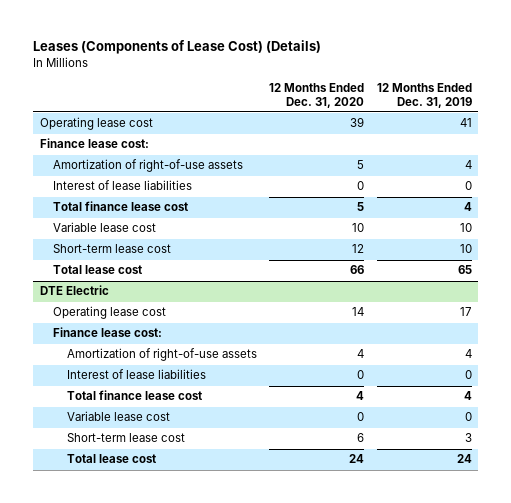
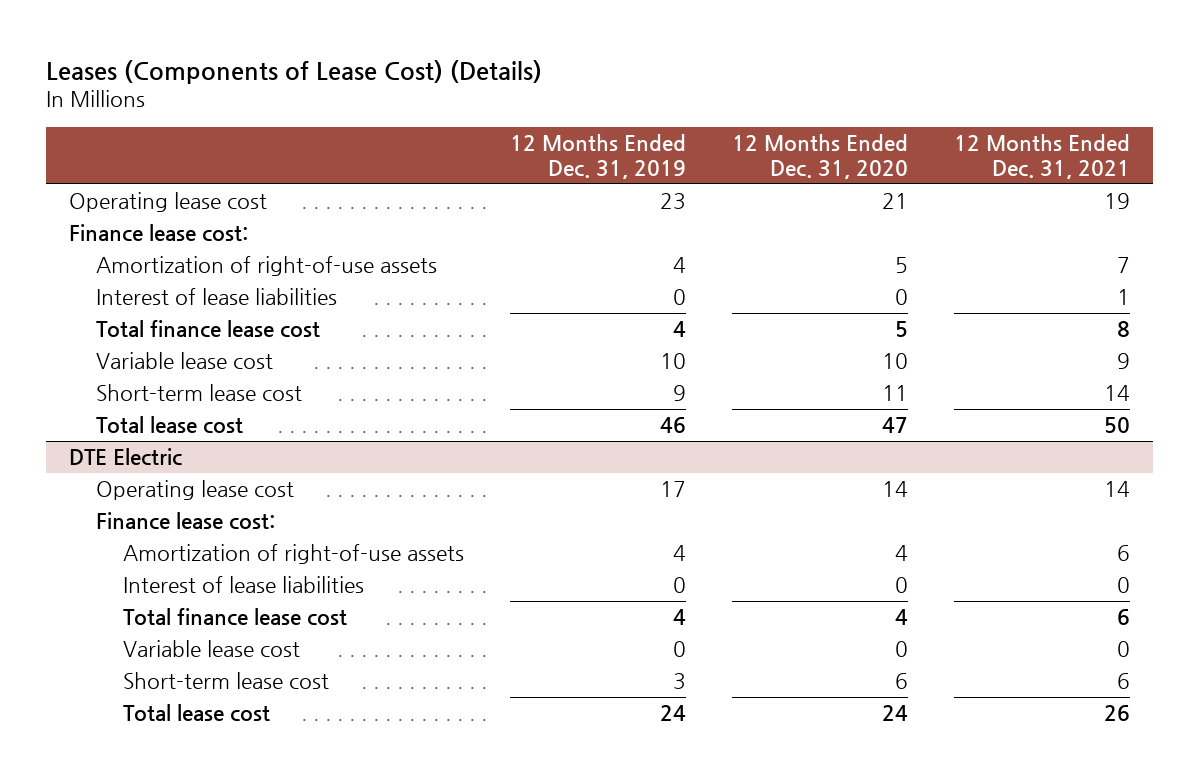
none -> [954,134,1131,180] 12 Months Ended Dec. 31, 2021
[350,117,365,128] 39 -> [882,193,909,210] 21
[459,118,472,128] 41 -> [660,193,687,211] 23
[352,244,365,254] 12 -> [882,385,909,402] 11
[459,244,472,254] 10 -> [673,385,687,402] 9
[350,265,365,275] 66 -> [882,417,909,434] 47
[457,265,472,275] 65 -> [660,417,687,434] 46

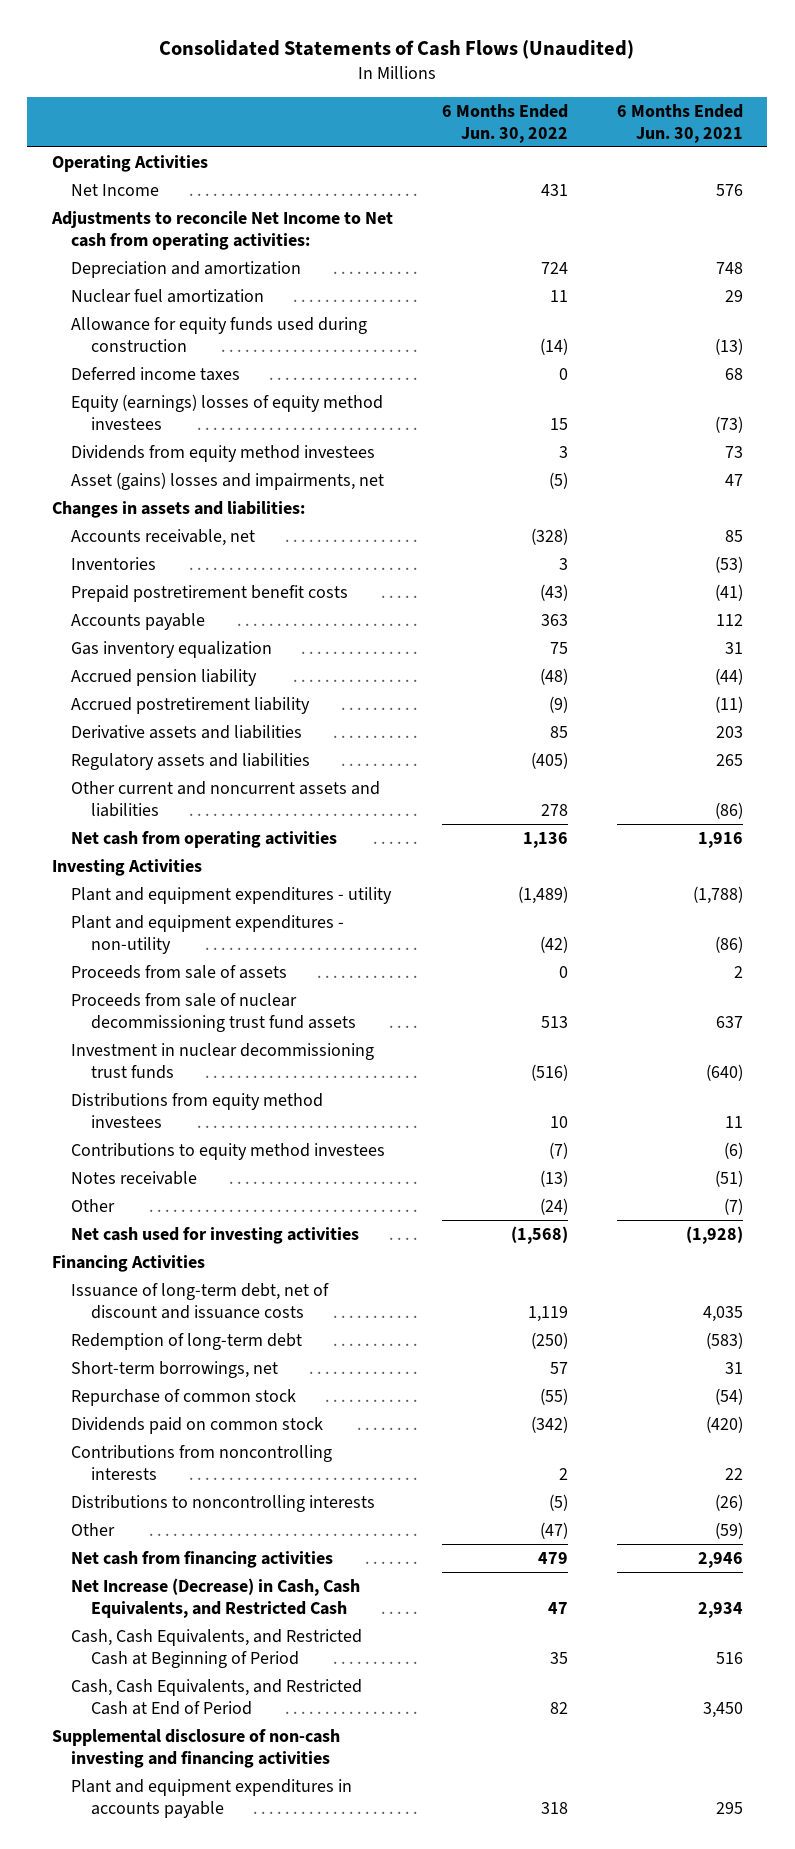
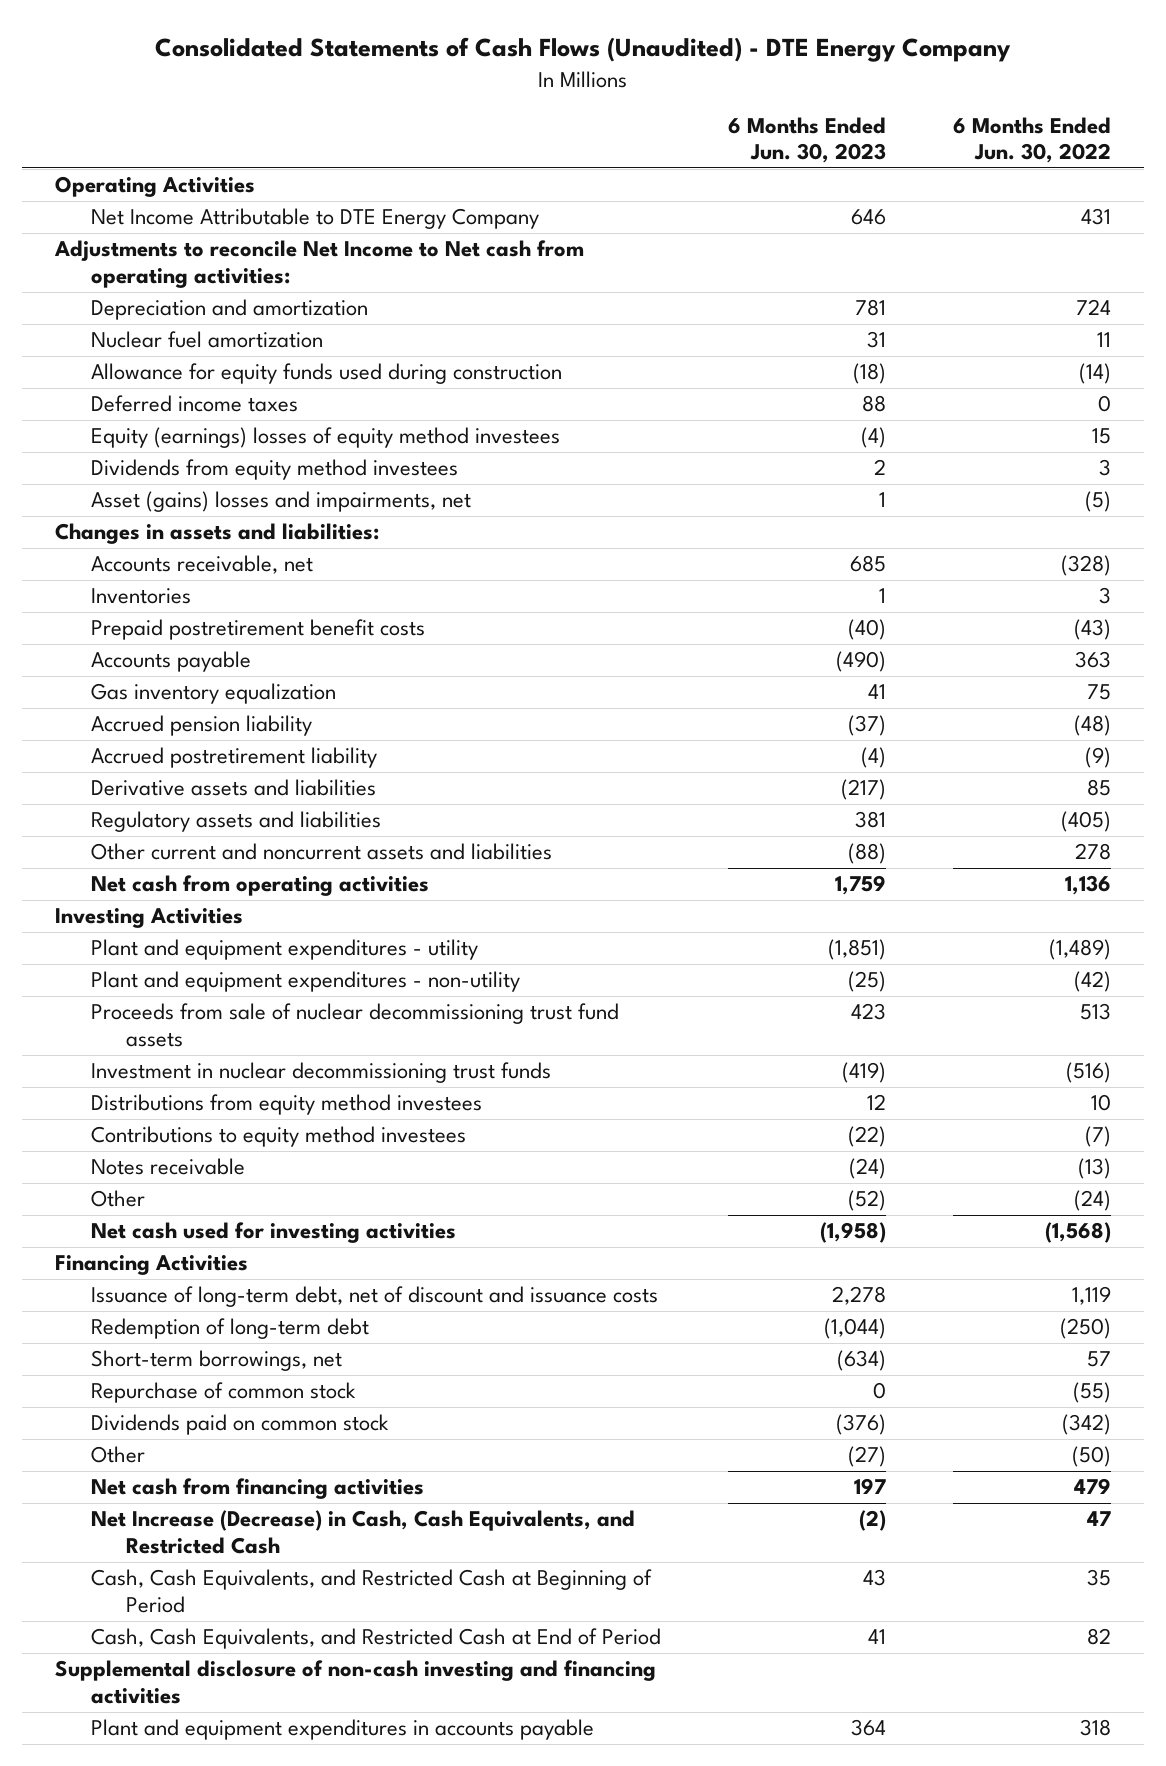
[159,39,635,59] Consolidated Statements of Cash Flows (Unaudited) -> [155,37,1012,63] Consolidated Statements of Cash Flows (Unaudited) - DTE Energy Company
[616,103,743,143] 6 Months Ended Jun. 30, 2021 -> none
none -> [727,116,886,164] 6 Months Ended Jun. 30, 2023
[71,183,160,196] Net Income -> [90,208,539,230] Net Income Attributable to DTE Energy Company
[71,964,288,979] Proceeds from sale of assets -> none
[71,1444,333,1480] Contributions from noncontrolling interests -> none
[71,1494,376,1512] Distributions to noncontrolling interests -> none
[539,1521,568,1539] (47) -> [1071,1446,1111,1468] (50)

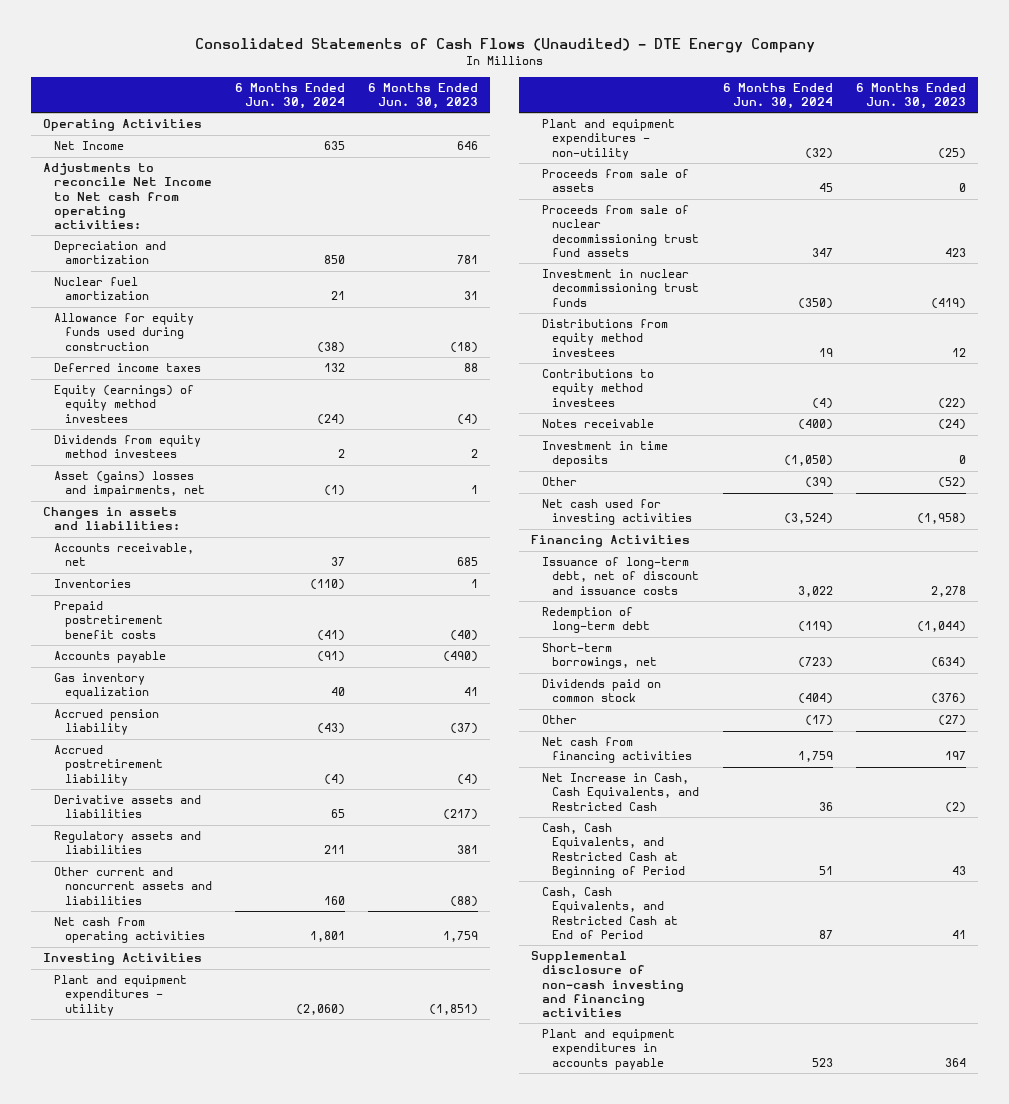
[952,116,1111,164] 6 Months Ended Jun. 30, 2022 -> none
none -> [235,82,346,109] 6 Months Ended Jun. 30, 2024
[90,208,539,230] Net Income Attributable to DTE Energy Company -> [53,141,124,151] Net Income
[90,427,560,449] Equity (earnings) losses of equity method investees -> [53,385,194,423] Equity (earnings) of equity method investees
none -> [541,169,689,193] Proceeds from sale of assets
none -> [541,441,668,468] Investment in time deposits
[90,1382,356,1404] Repurchase of common stock -> none
[90,1510,635,1554] Net Increase (Decrease) in Cash, Cash Equivalents, and Restricted Cash -> [541,773,700,811] Net Increase in Cash, Cash Equivalents, and Restricted Cash

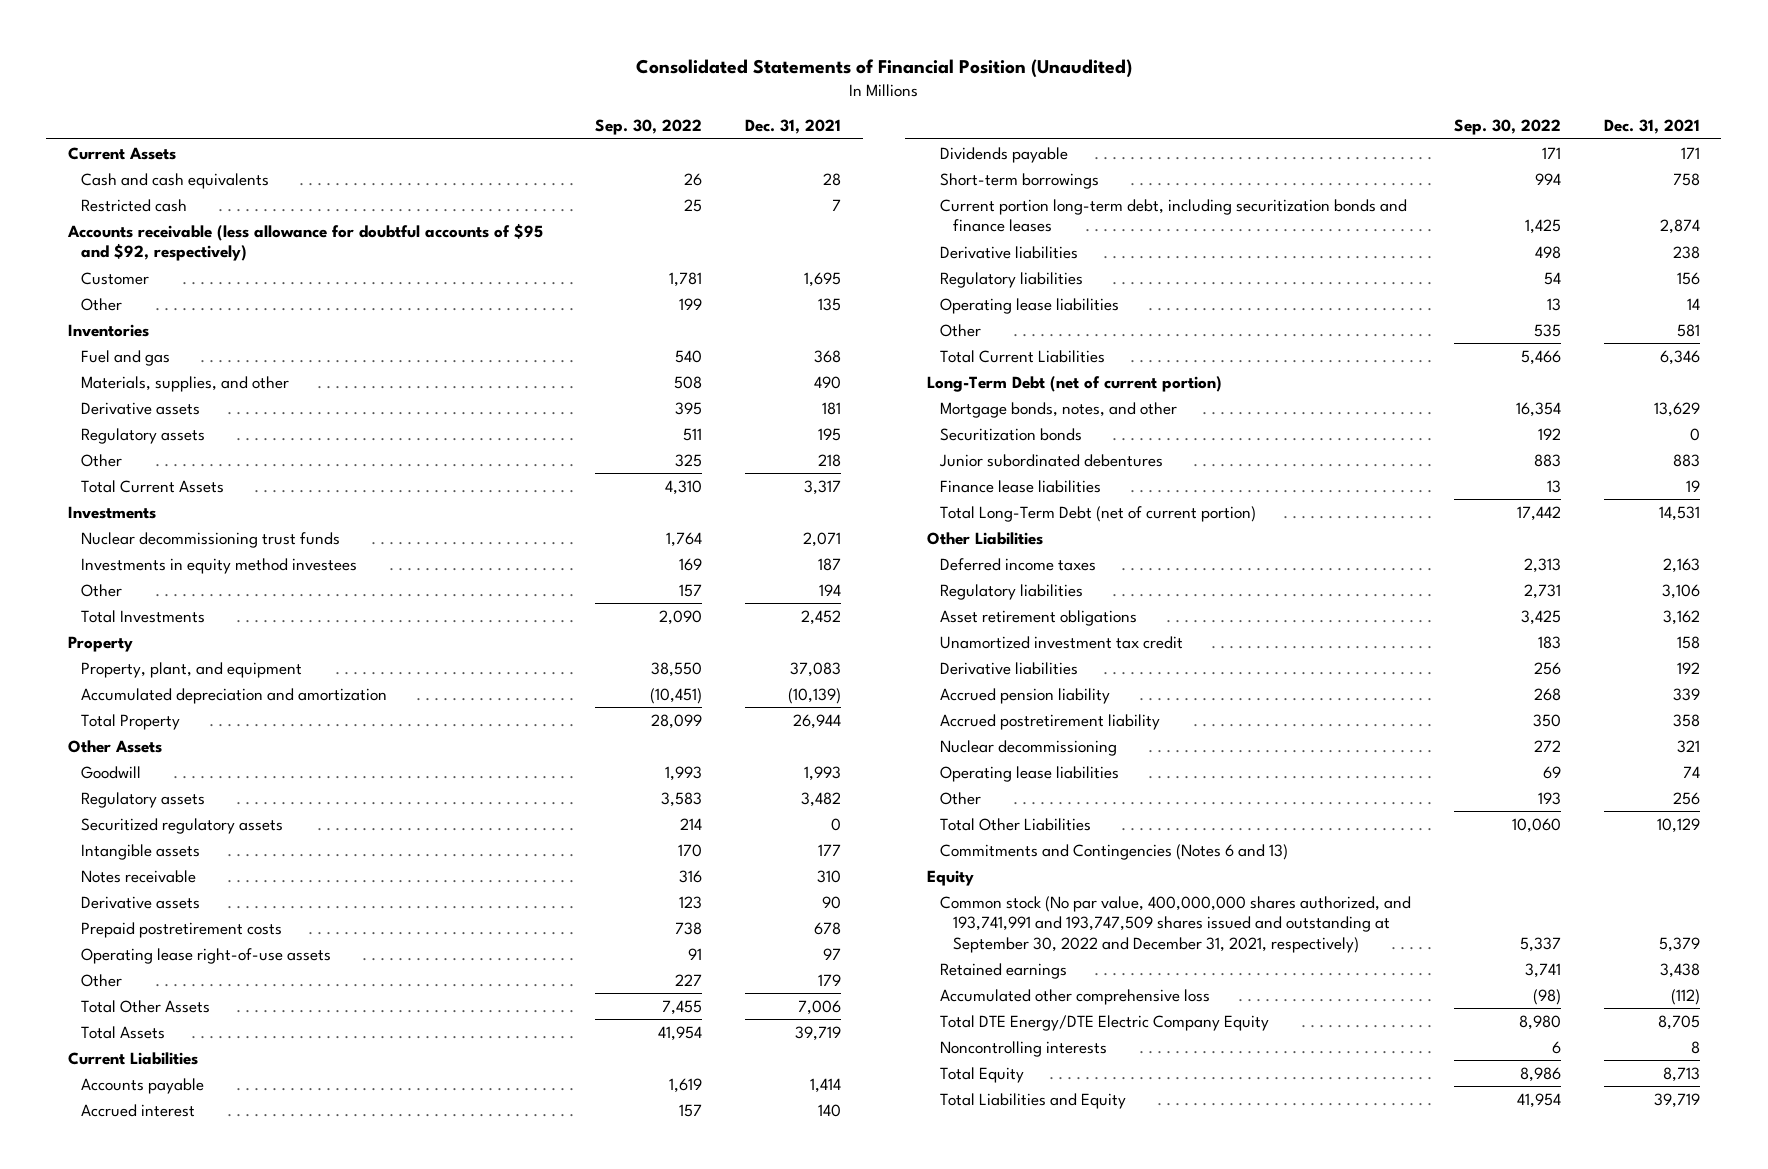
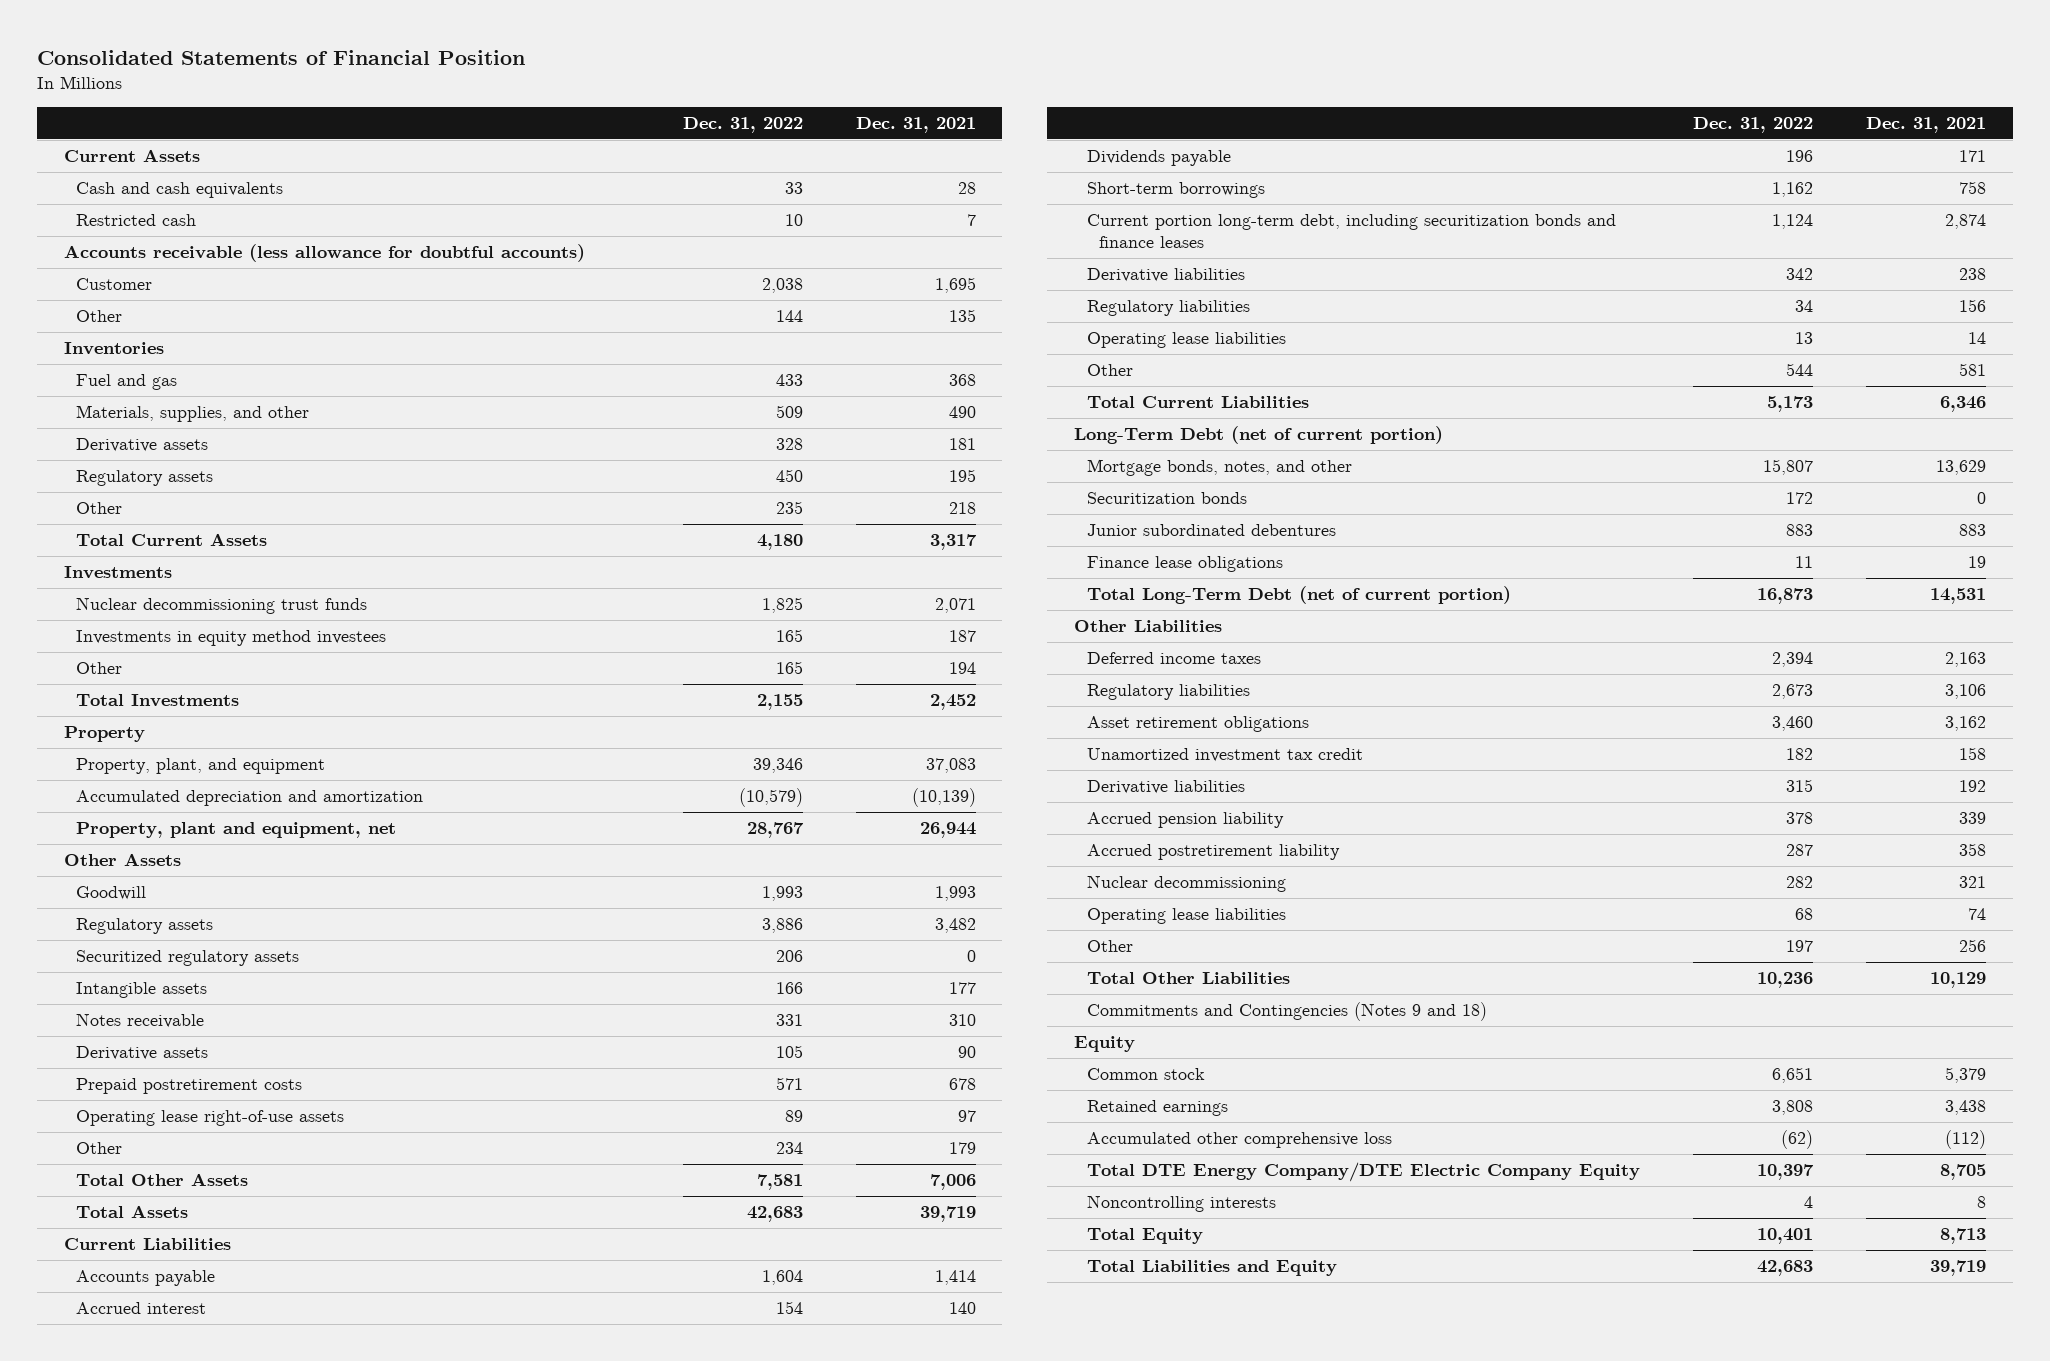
[635,58,1132,78] Consolidated Statements of Financial Position (Unaudited) -> [36,49,525,65] Consolidated Statements of Financial Position
[595,119,703,136] Sep. 30, 2022 -> none
none -> [682,117,803,134] Dec. 31, 2022
[66,222,543,262] Accounts receivable (less allowance for doubtful accounts of $95 and $92, respectively) -> [63,244,585,263] Accounts receivable (less allowance for doubtful accounts)
[81,713,181,730] Total Property -> [76,822,397,839] Property, plant and equipment, net
[939,479,1101,493] Finance lease liabilities -> [1086,556,1283,573] Finance lease obligations
[939,843,1288,860] Commitments and Contingencies (Notes 6 and 13) -> [1086,1002,1487,1022] Commitments and Contingencies (Notes 9 and 18)
[939,895,1411,953] Common stock (No par value, 400,000,000 shares authorized, and 193,741,991 and 193,747,509 shares issued and outstanding at September 30, 2022 and December 31, 2021, respectively) -> [1086,1068,1205,1081] Common stock
[939,1014,1269,1031] Total DTE Energy/DTE Electric Company Equity -> [1086,1162,1640,1183] Total DTE Energy Company/DTE Electric Company Equity

